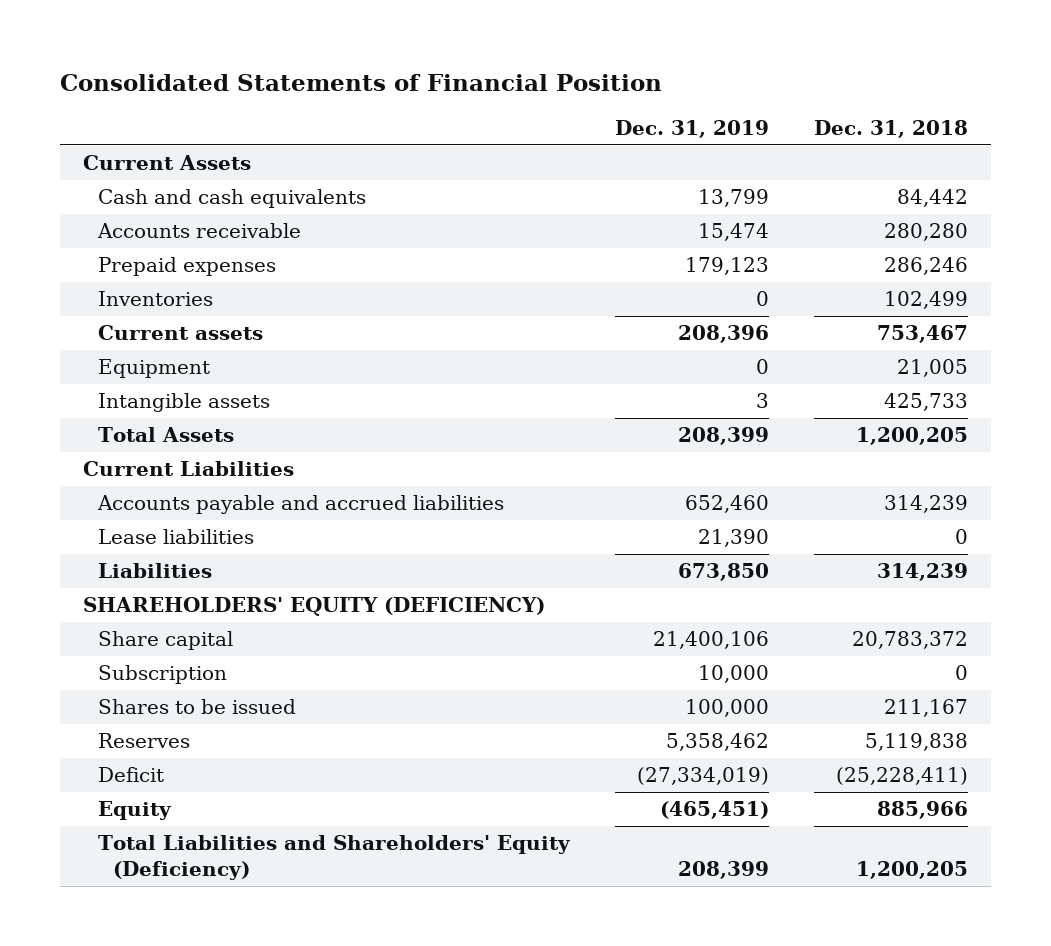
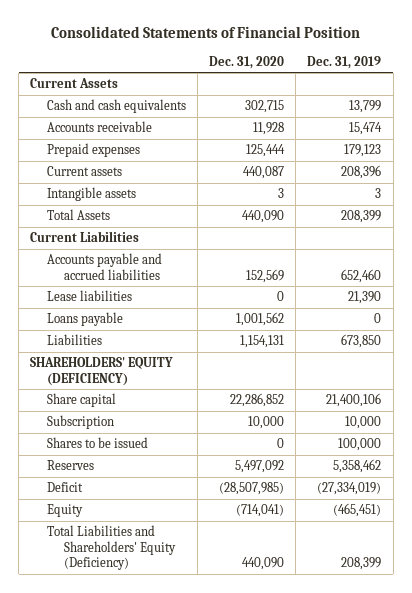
[814,119,969,138] Dec. 31, 2018 -> none
none -> [209,55,285,69] Dec. 31, 2020
[97,291,213,307] Inventories -> none
[97,359,210,379] Equipment -> none
none -> [46,312,123,327] Loans payable

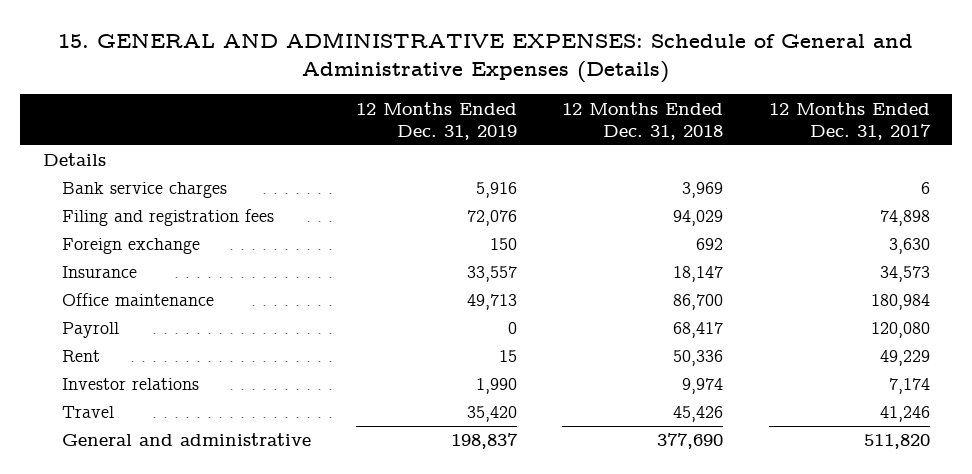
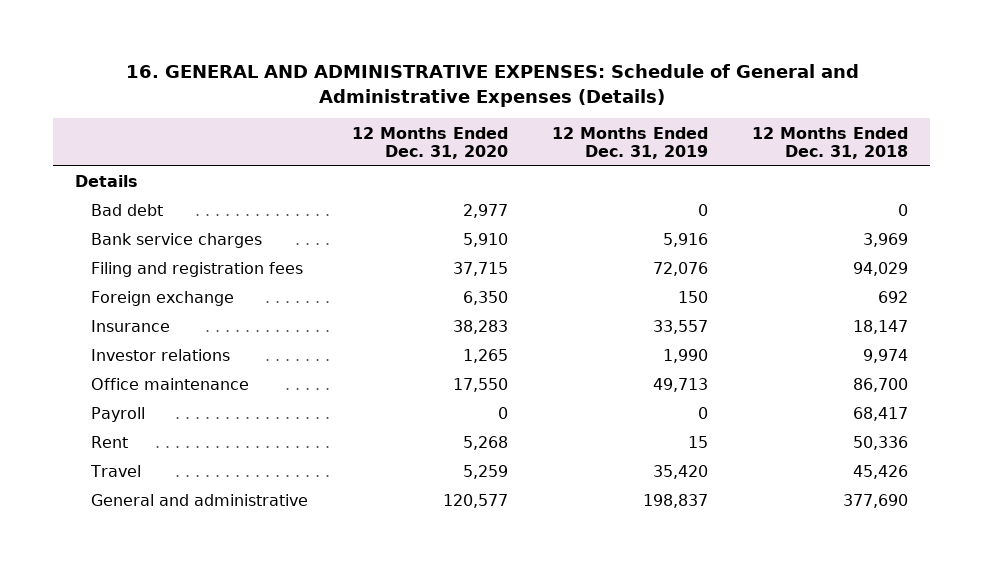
[58,32,914,84] 15. GENERAL AND ADMINISTRATIVE EXPENSES: Schedule of General and Administrative Expenses (Details) -> [125,63,859,107] 16. GENERAL AND ADMINISTRATIVE EXPENSES: Schedule of General and Administrative Expenses (Details)
[768,101,931,140] 12 Months Ended Dec. 31, 2017 -> none
none -> [352,126,509,159] 12 Months Ended Dec. 31, 2020
none -> [91,204,164,217] Bad debt
[61,378,199,391] Investor relations -> [91,349,231,362] Investor relations

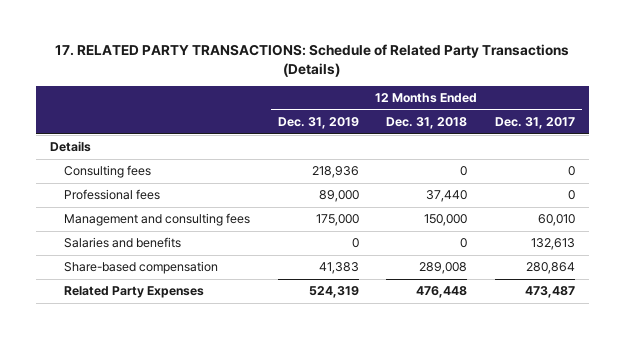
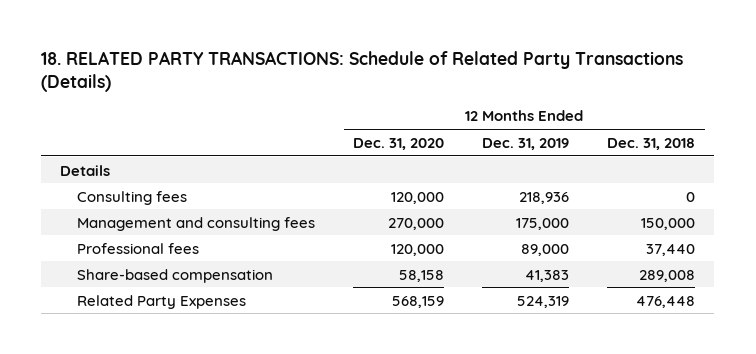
[55,43,570,77] 17. RELATED PARTY TRANSACTIONS: Schedule of Related Party Transactions (Details) -> [41,50,684,92] 18. RELATED PARTY TRANSACTIONS: Schedule of Related Party Transactions (Details)
[495,117,576,130] Dec. 31, 2017 -> none
none -> [353,137,445,150] Dec. 31, 2020
[63,237,181,249] Salaries and benefits -> none
[63,189,160,201] Professional fees -> [77,242,200,254] Professional fees

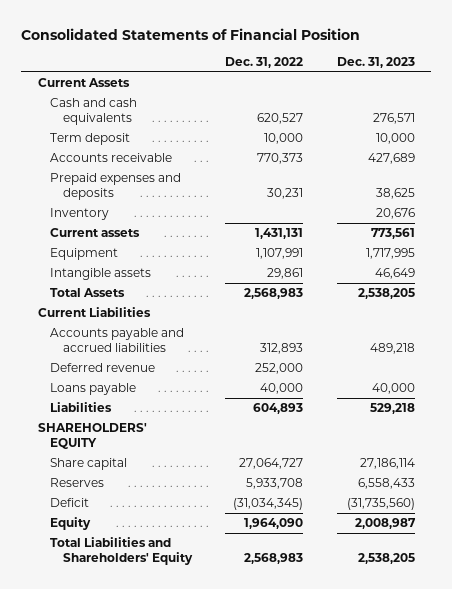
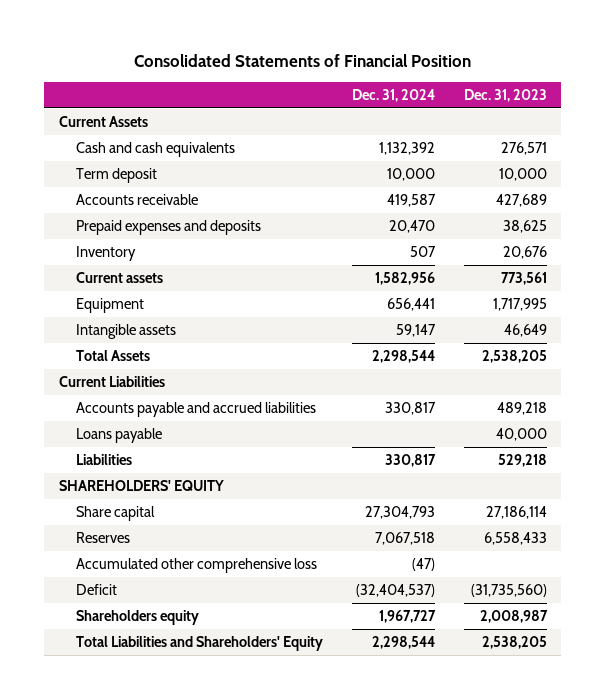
[225,56,304,68] Dec. 31, 2022 -> none
none -> [351,88,435,102] Dec. 31, 2024
[50,363,156,373] Deferred revenue -> none
none -> [76,558,318,574] Accumulated other comprehensive loss
[50,517,92,531] Equity -> [76,610,200,626] Shareholders equity

